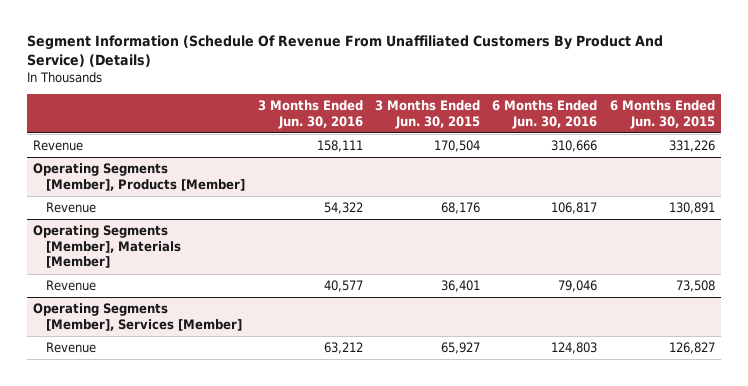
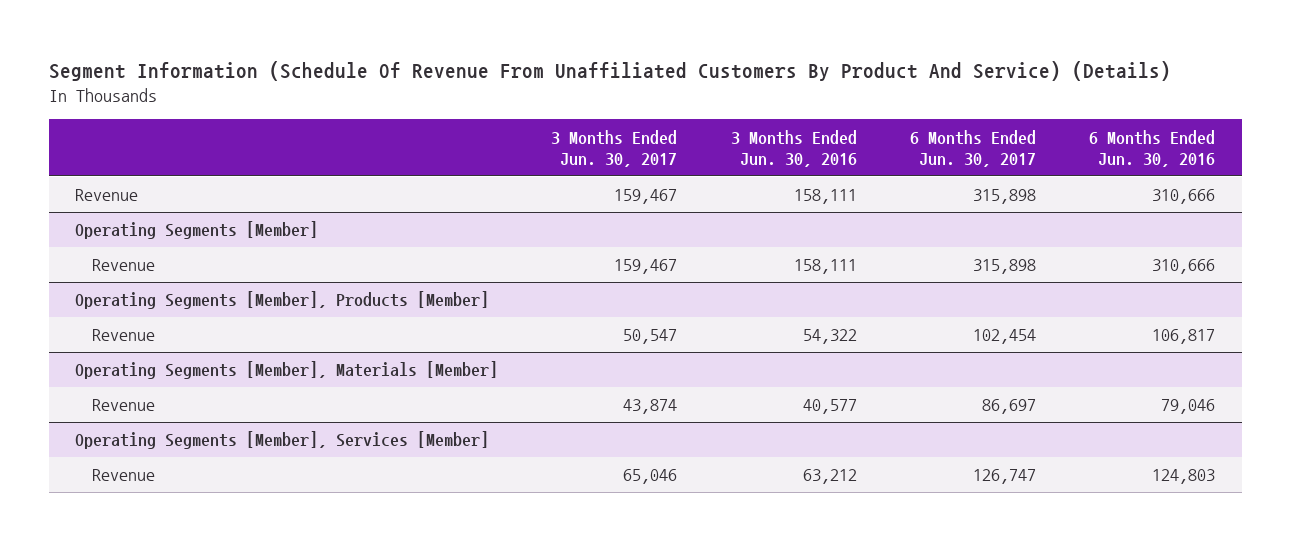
[375,100,481,129] 3 Months Ended Jun. 30, 2015 -> none
[609,100,715,129] 6 Months Ended Jun. 30, 2015 -> none
none -> [551,129,678,168] 3 Months Ended Jun. 30, 2017
none -> [909,129,1036,168] 6 Months Ended Jun. 30, 2017
none -> [75,221,319,240] Operating Segments [Member]
none -> [91,259,155,272] Revenue

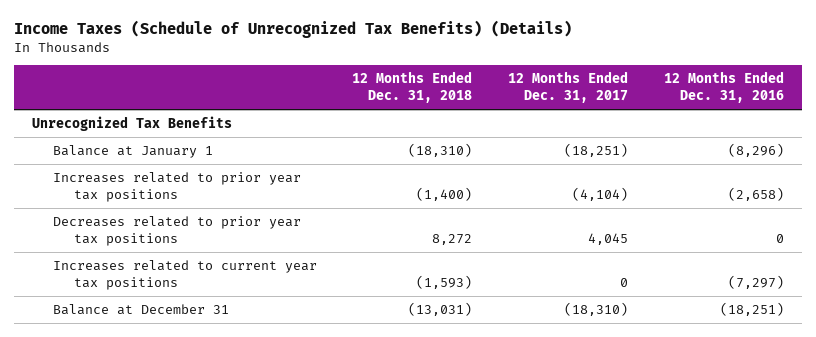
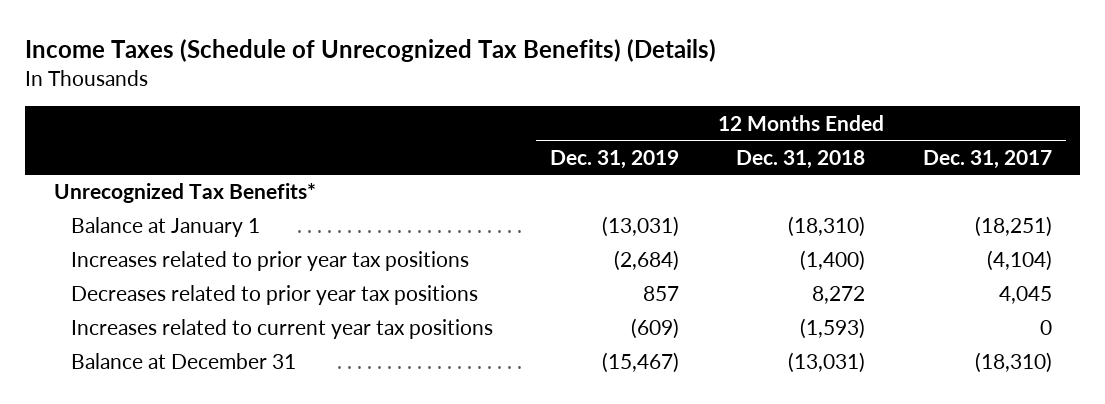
[663,71,784,104] 12 Months Ended Dec. 31, 2016 -> none
none -> [550,149,680,169] Dec. 31, 2019
[31,116,232,132] Unrecognized Tax Benefits -> [53,183,316,204] Unrecognized Tax Benefits*

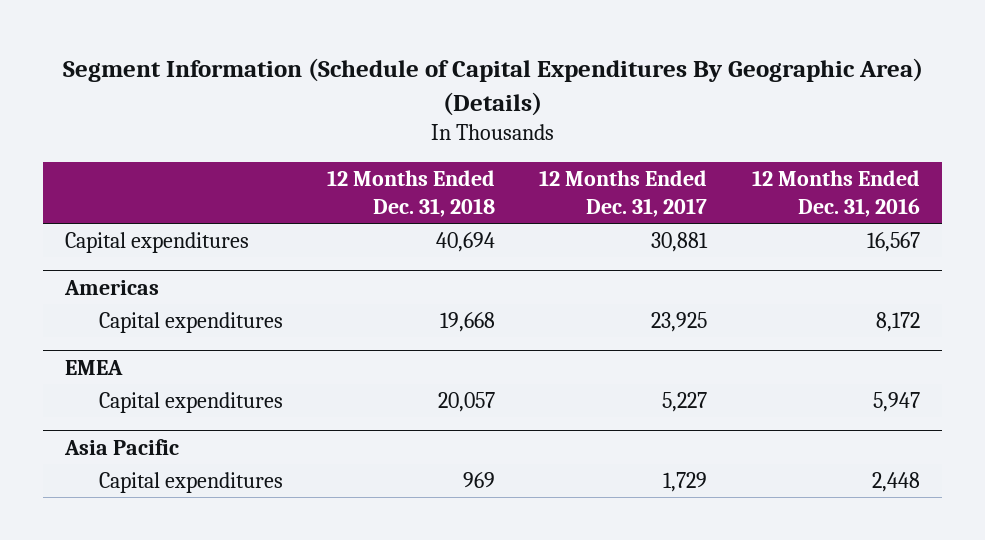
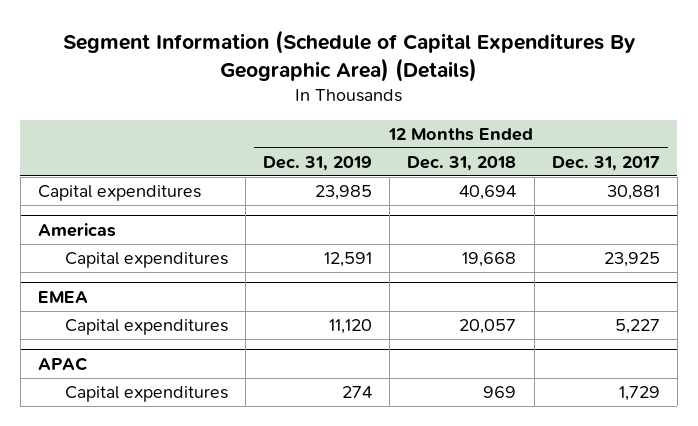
[751,170,920,217] 12 Months Ended Dec. 31, 2016 -> none
none -> [263,155,373,171] Dec. 31, 2019
[64,438,180,455] Asia Pacific -> [37,356,88,371] APAC

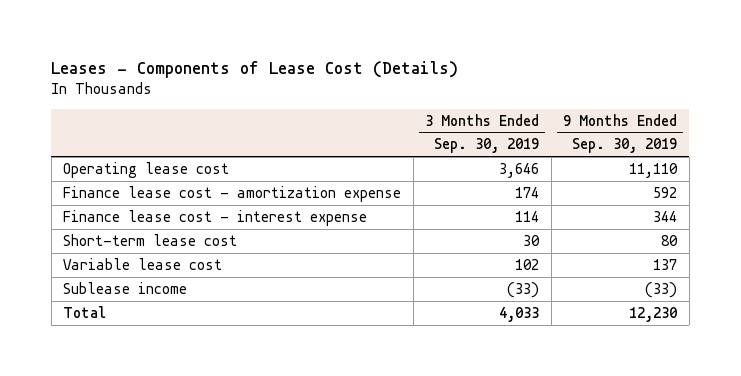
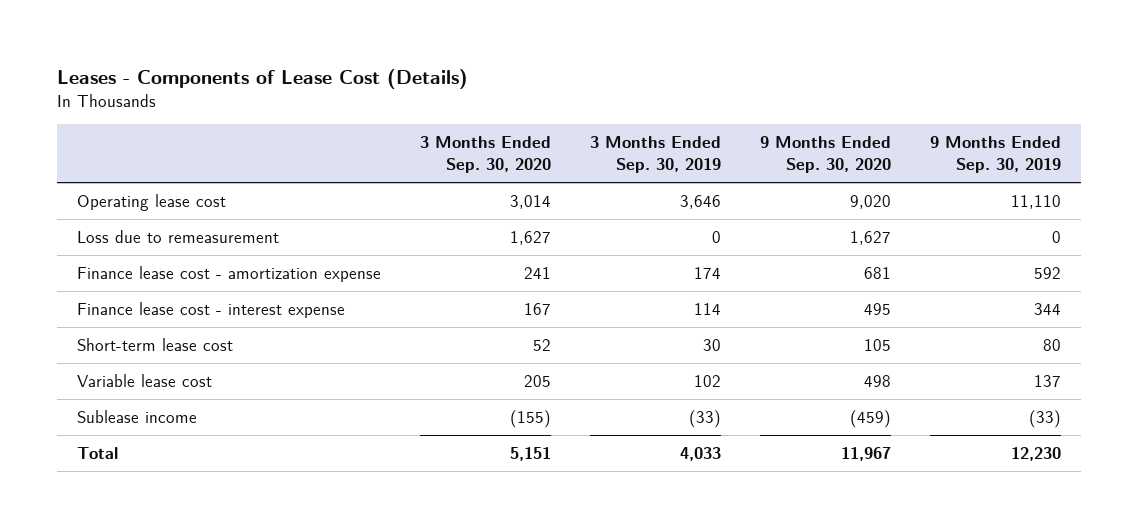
none -> [419,136,551,174] 3 Months Ended Sep. 30, 2020
none -> [760,136,892,174] 9 Months Ended Sep. 30, 2020
none -> [76,229,279,243] Loss due to remeasurement

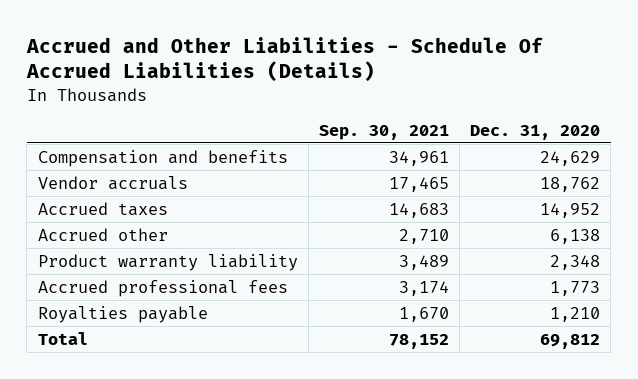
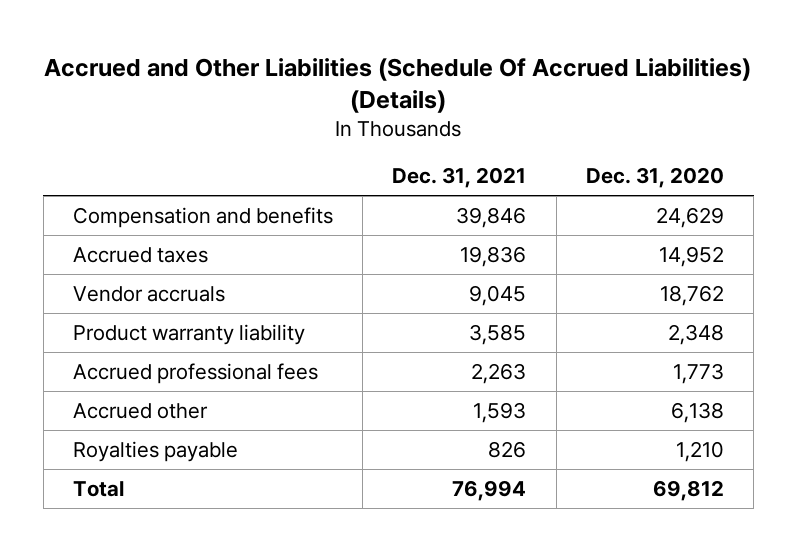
[25,36,543,83] Accrued and Other Liabilities - Schedule Of Accrued Liabilities (Details) -> [44,57,752,113] Accrued and Other Liabilities (Schedule Of Accrued Liabilities) (Details)
[318,124,449,140] Sep. 30, 2021 -> none
none -> [392,167,527,189] Dec. 31, 2021
[37,175,188,190] Vendor accruals -> [72,285,225,302] Vendor accruals
[37,227,168,241] Accrued other -> [72,402,208,419] Accrued other

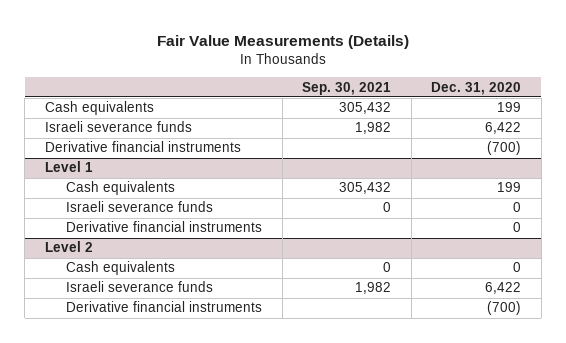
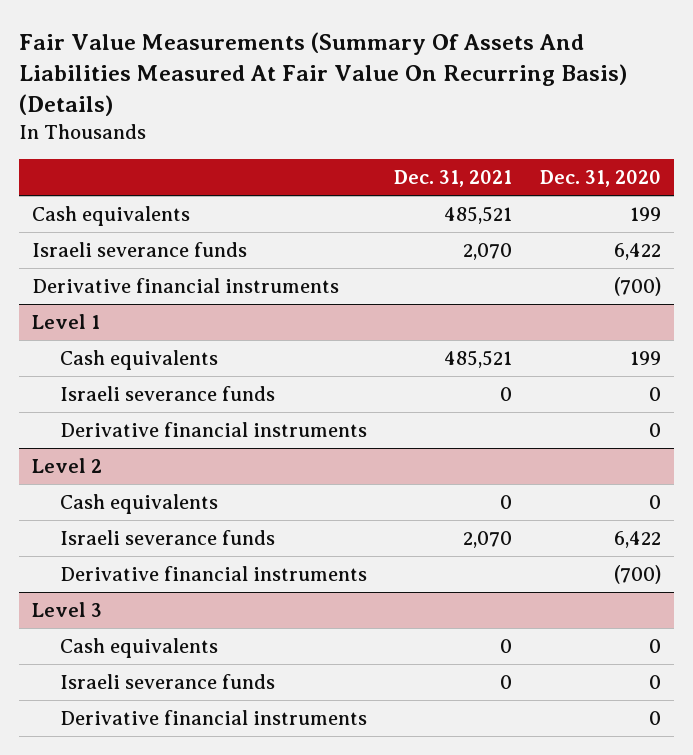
[156,34,409,49] Fair Value Measurements (Details) -> [18,31,627,116] Fair Value Measurements (Summary Of Assets And Liabilities Measured At Fair Value On Recurring Basis) (Details)
[302,81,392,95] Sep. 30, 2021 -> none
none -> [394,169,513,187] Dec. 31, 2021
none -> [32,602,103,618] Level 3
none -> [60,638,219,659] Cash equivalents
none -> [60,674,276,690] Israeli severance funds
none -> [60,710,368,726] Derivative financial instruments

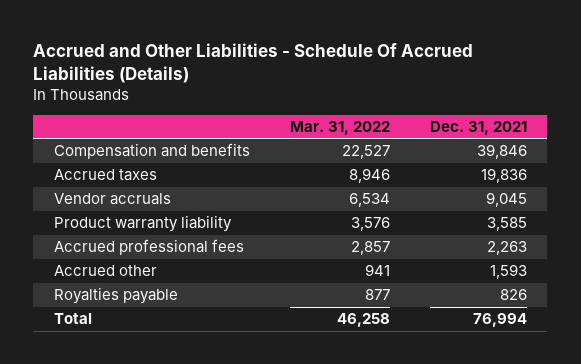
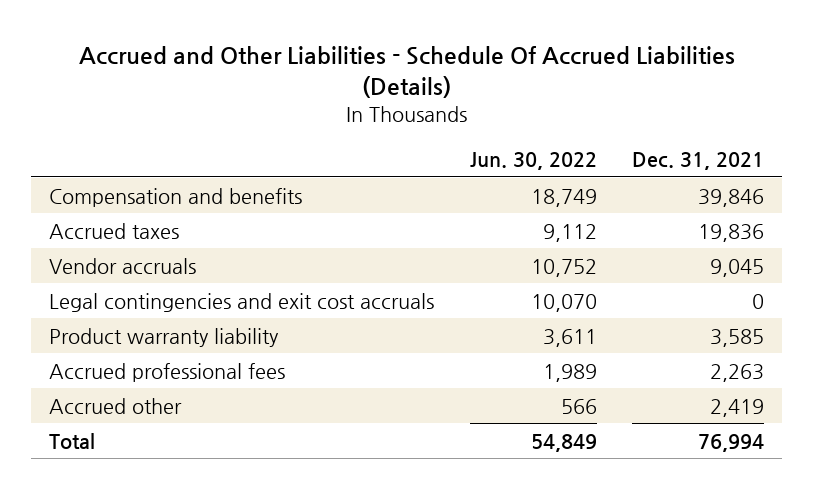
[289,120,390,135] Mar. 31, 2022 -> none
none -> [469,151,597,170] Jun. 30, 2022
none -> [49,292,435,312] Legal contingencies and exit cost accruals
[53,287,178,305] Royalties payable -> none
[489,264,527,280] 1,593 -> [710,398,765,417] 2,419

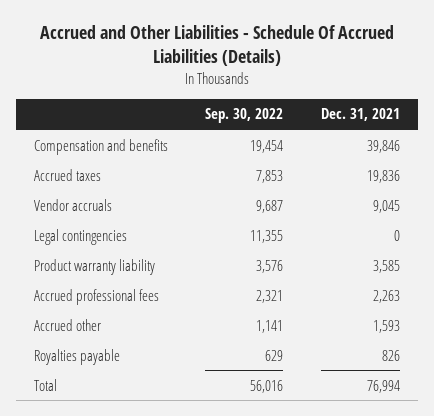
[469,151,597,170] Jun. 30, 2022 -> none
none -> [205,108,284,124] Sep. 30, 2022
[49,292,435,312] Legal contingencies and exit cost accruals -> [34,228,128,245] Legal contingencies
[710,398,765,417] 2,419 -> [372,319,400,333] 1,593
none -> [34,348,121,365] Royalties payable

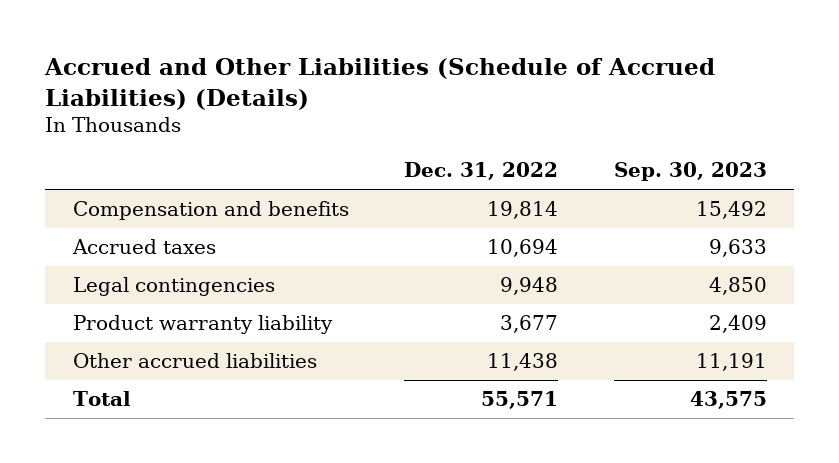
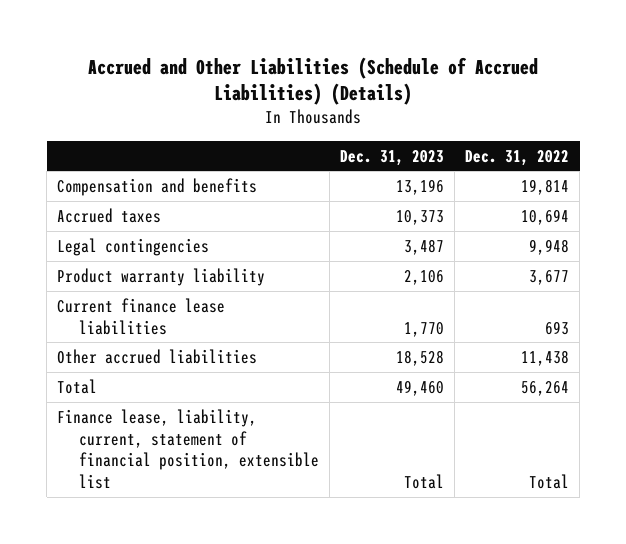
[613,162,767,182] Sep. 30, 2023 -> none
none -> [340,149,445,166] Dec. 31, 2023
none -> [57,297,226,335] Current finance lease liabilities
[481,391,559,410] 55,571 -> [521,380,570,396] 56,264
none -> [57,408,320,489] Finance lease, liability, current, statement of financial position, extensible list

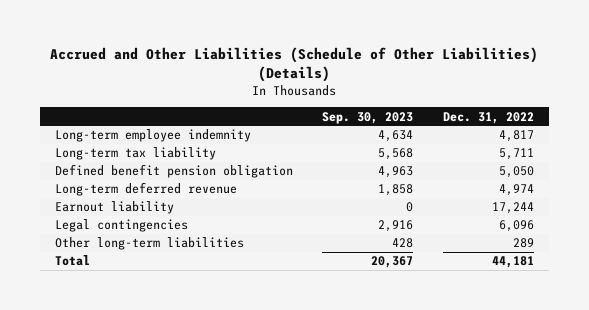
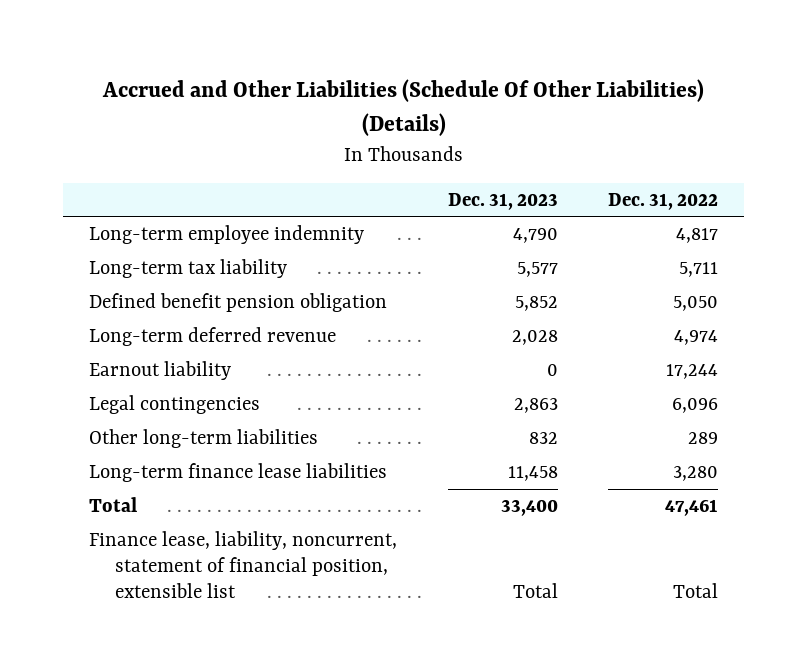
[50,47,539,83] Accrued and Other Liabilities (Schedule of Other Liabilities) (Details) -> [101,79,704,137] Accrued and Other Liabilities (Schedule Of Other Liabilities) (Details)
[322,111,414,124] Sep. 30, 2023 -> none
none -> [447,192,558,210] Dec. 31, 2023
none -> [88,463,387,483] Long-term finance lease liabilities
[491,256,534,269] 44,181 -> [665,499,719,517] 47,461
none -> [88,531,397,599] Finance lease, liability, noncurrent, statement of financial position, extensible list

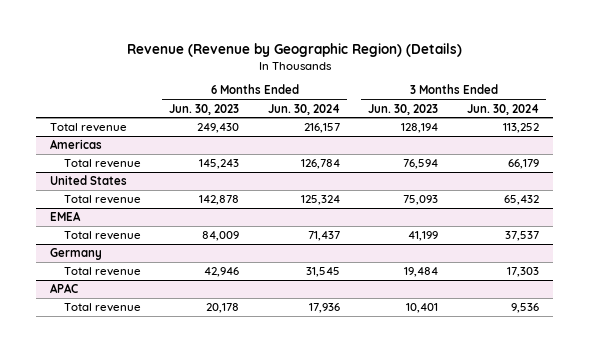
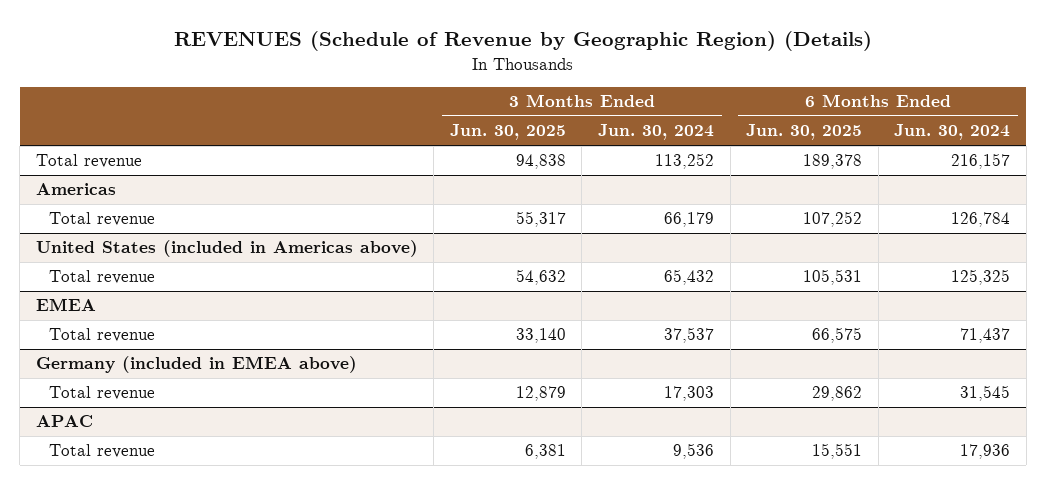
[126,42,462,57] Revenue (Revenue by Geographic Region) (Details) -> [174,31,873,52] REVENUES (Schedule of Revenue by Geographic Region) (Details)
[169,103,240,115] Jun. 30, 2023 -> none
[368,103,439,115] Jun. 30, 2023 -> none
none -> [449,124,566,141] Jun. 30, 2025
none -> [746,124,863,141] Jun. 30, 2025
[50,175,128,186] United States -> [35,240,418,258] United States (included in Americas above)
[300,195,340,206] 125,324 -> [951,269,1011,286] 125,325
[50,248,103,261] Germany -> [35,356,357,374] Germany (included in EMEA above)

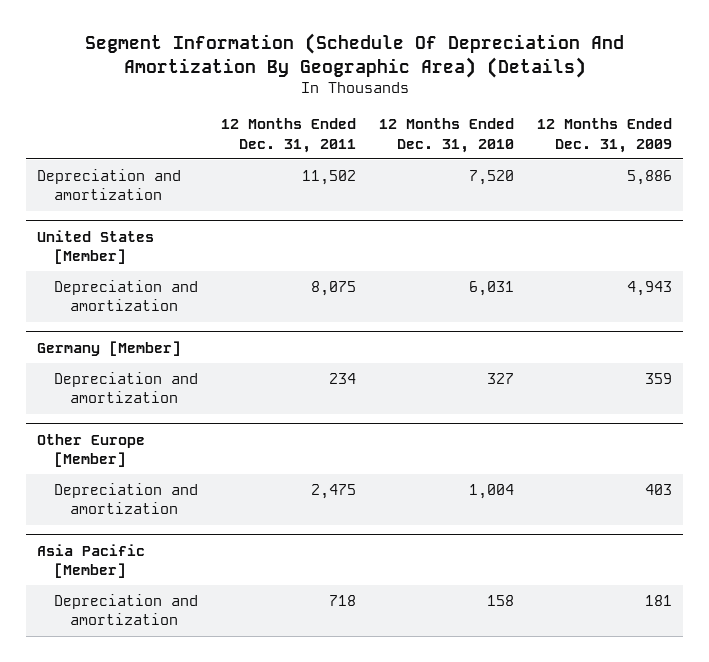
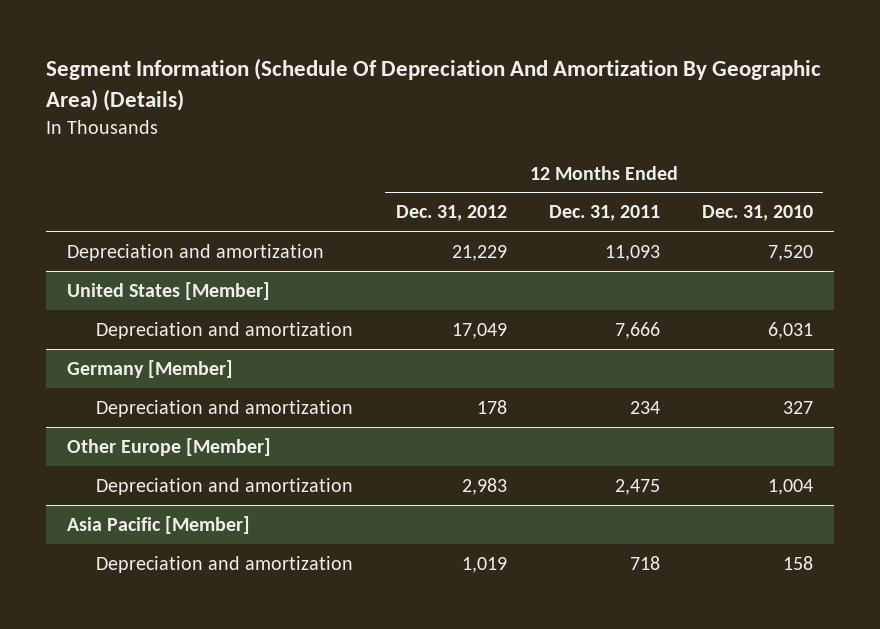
[536,117,672,153] 12 Months Ended Dec. 31, 2009 -> none
none -> [395,205,507,222] Dec. 31, 2012
[301,169,356,185] 11,502 -> [604,244,660,261] 11,093
[310,280,356,296] 8,075 -> [614,321,660,339] 7,666

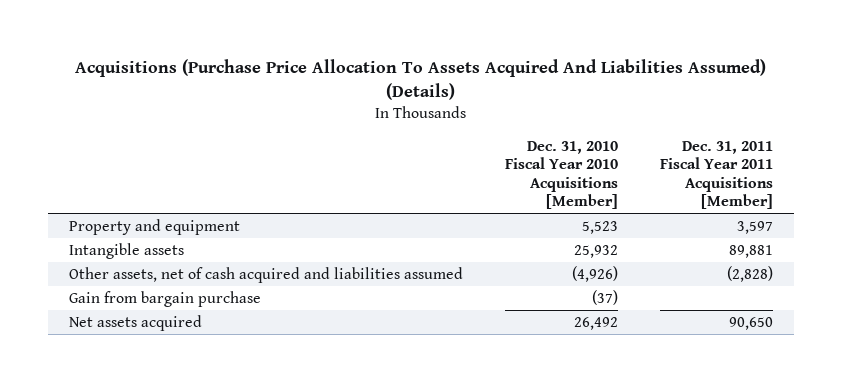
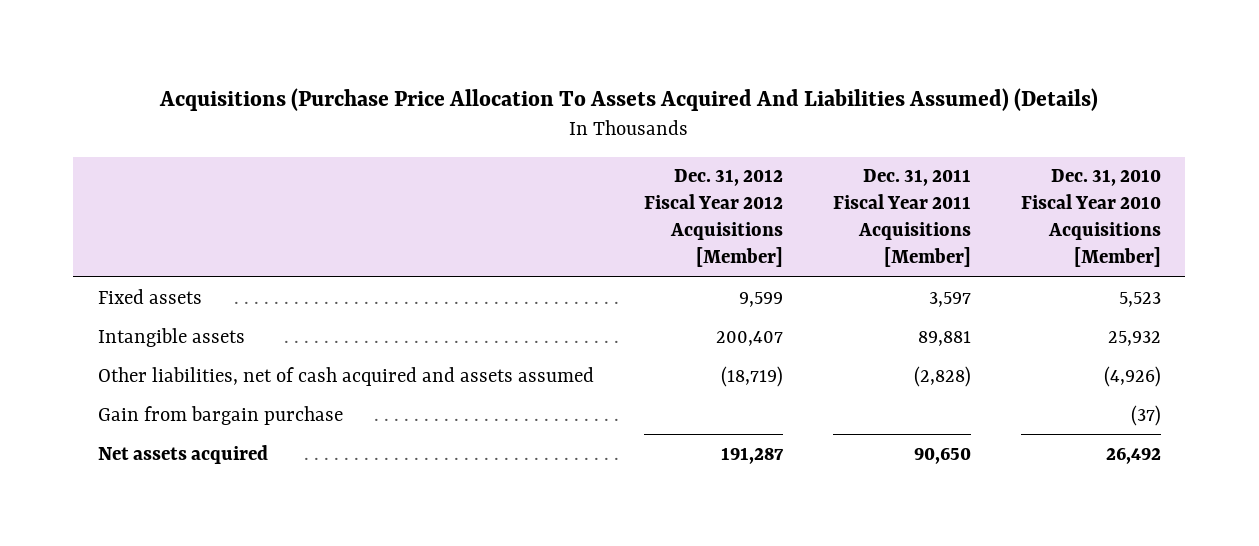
none -> [643,169,783,267] Dec. 31, 2012 Fiscal Year 2012 Acquisitions [Member]
[69,218,241,235] Property and equipment -> [97,288,202,304] Fixed assets
[69,266,464,283] Other assets, net of cash acquired and liabilities assumed -> [97,366,594,386] Other liabilities, net of cash acquired and assets assumed

